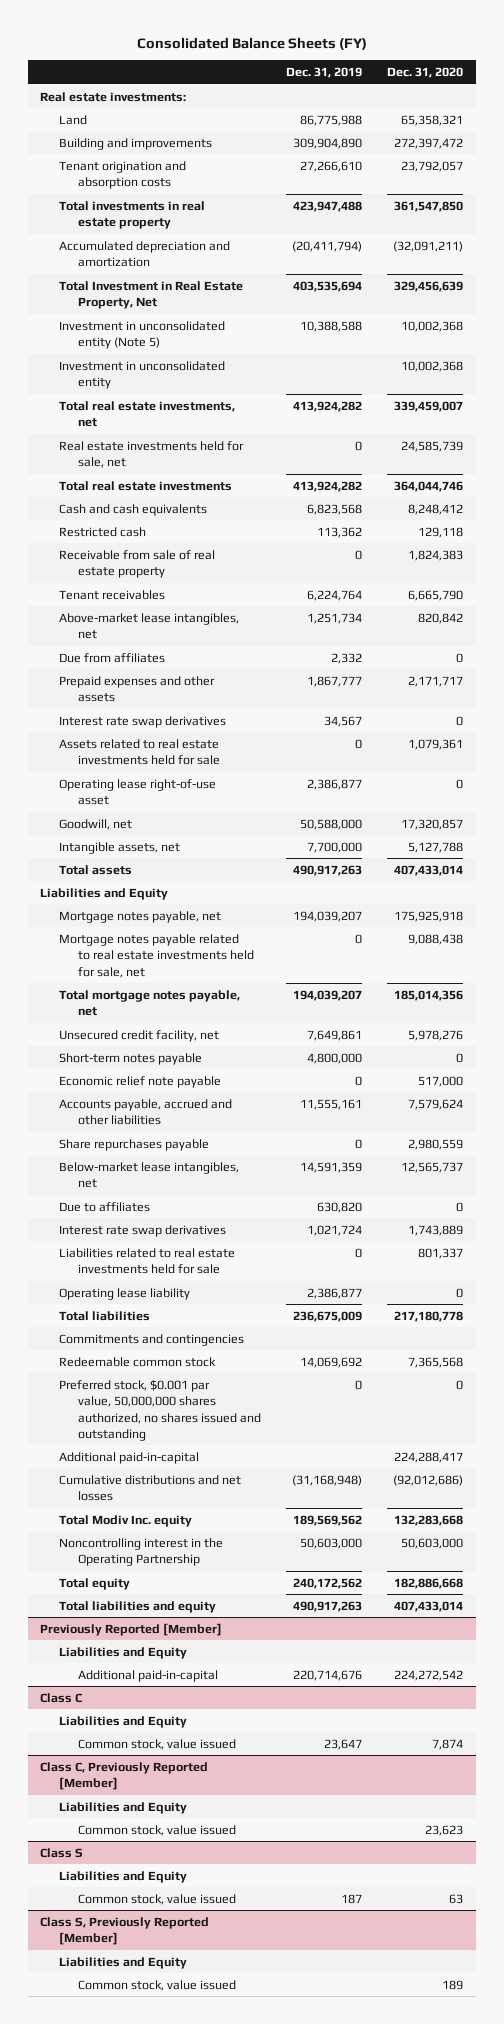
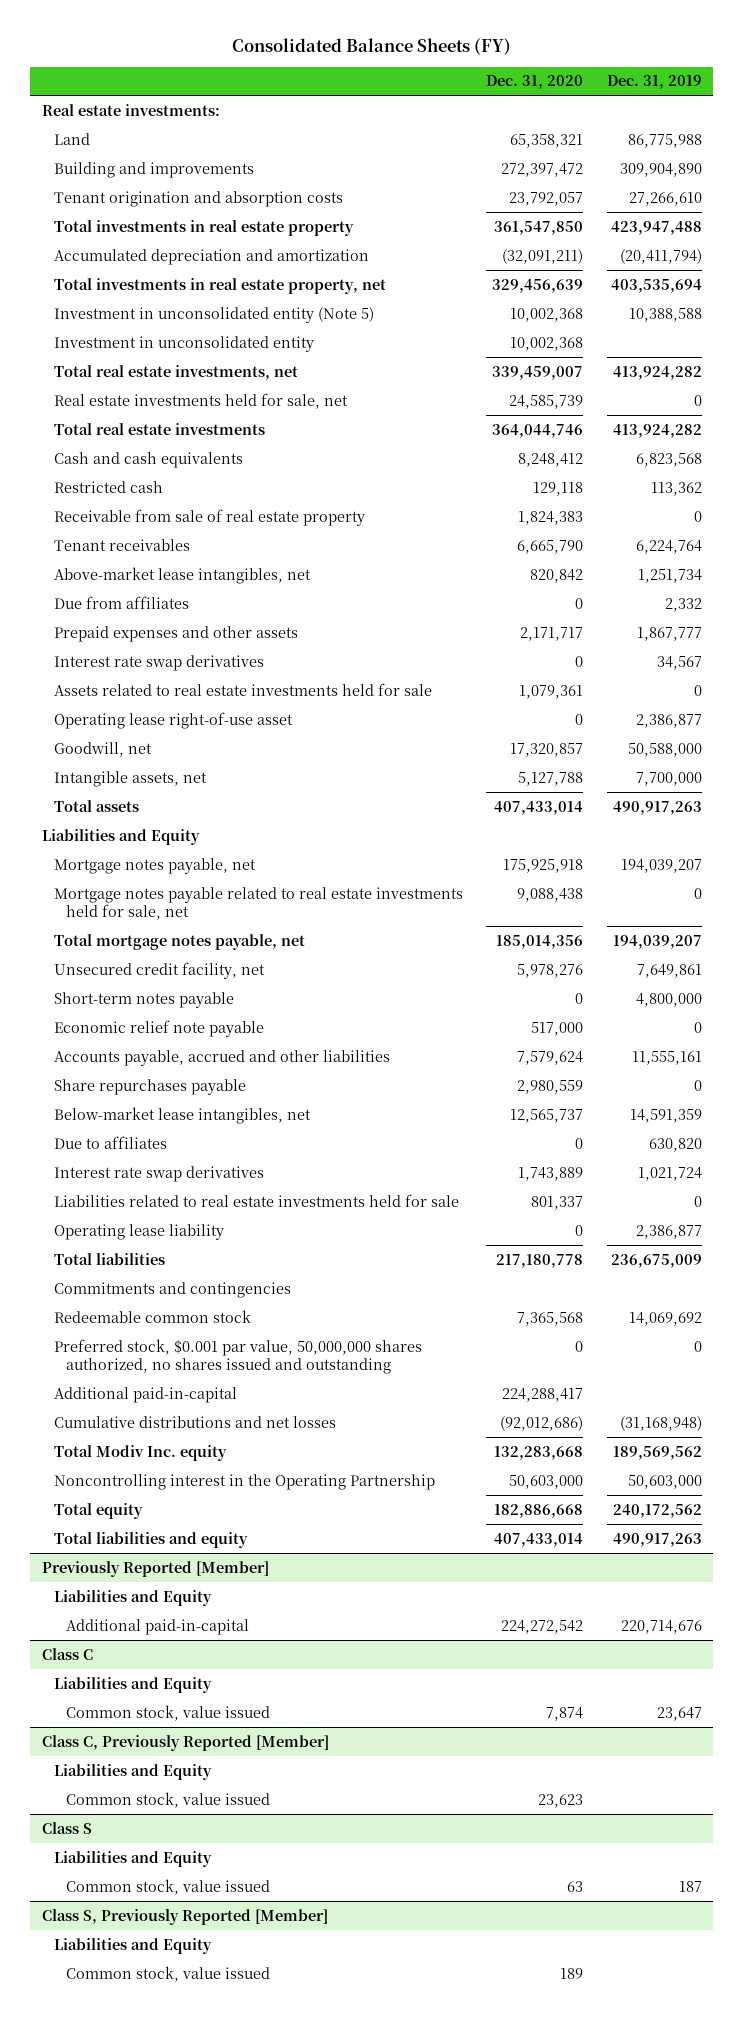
[59,280,244,310] Total Investment in Real Estate Property, Net -> [53,277,386,294] Total investments in real estate property, net

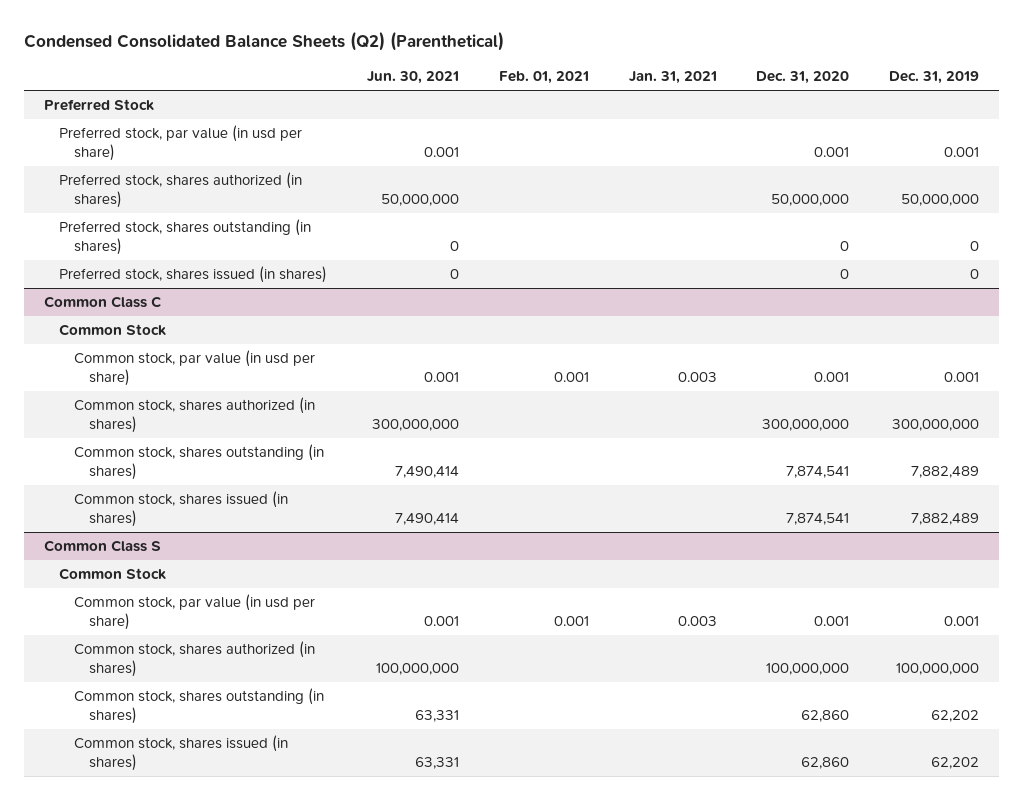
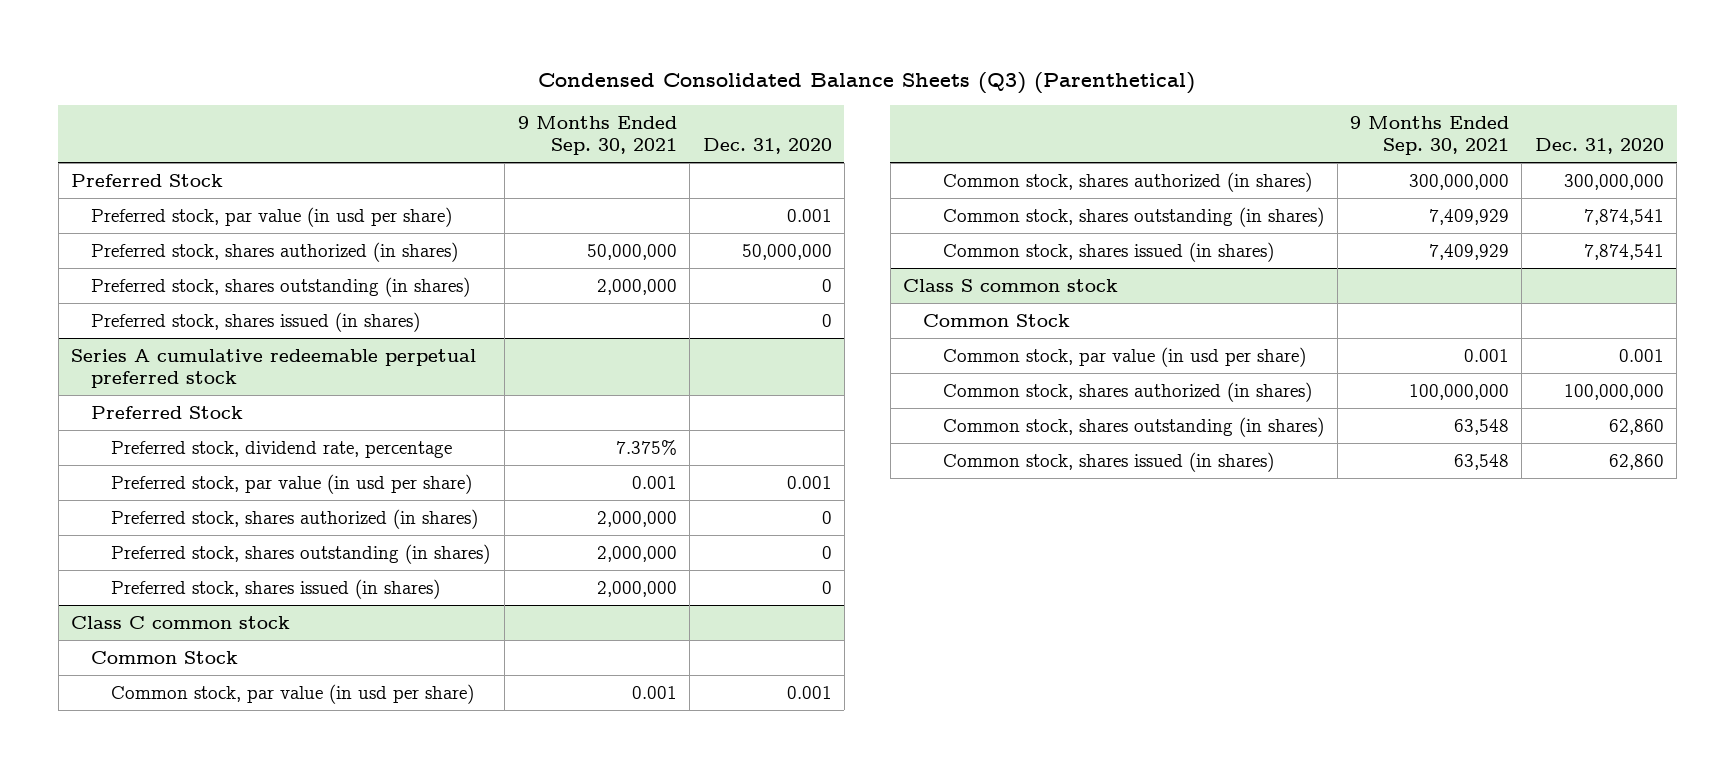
[24,31,505,52] Condensed Consolidated Balance Sheets (Q2) (Parenthetical) -> [538,71,1196,94] Condensed Consolidated Balance Sheets (Q3) (Parenthetical)
[366,71,459,85] Jun. 30, 2021 -> none
[498,71,589,85] Feb. 01, 2021 -> none
[628,71,717,85] Jan. 31, 2021 -> none
[889,71,980,85] Dec. 31, 2019 -> none
none -> [517,115,677,156] 9 Months Ended Sep. 30, 2021
none -> [70,348,476,389] Series A cumulative redeemable perpetual preferred stock
none -> [90,405,243,419] Preferred Stock
none -> [110,440,452,458] Preferred stock, dividend rate, percentage
none -> [110,473,472,494] Preferred stock, par value (in usd per share)
none -> [110,508,478,529] Preferred stock, shares authorized (in shares)
none -> [110,543,490,564] Preferred stock, shares outstanding (in shares)
none -> [110,578,440,599] Preferred stock, shares issued (in shares)
[44,296,163,309] Common Class C -> [70,615,290,629] Class C common stock
[44,540,162,553] Common Class S -> [903,278,1119,292] Class S common stock

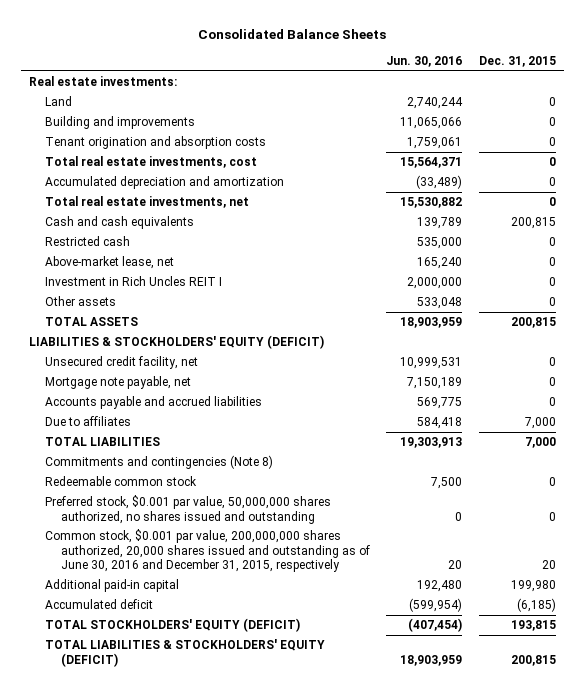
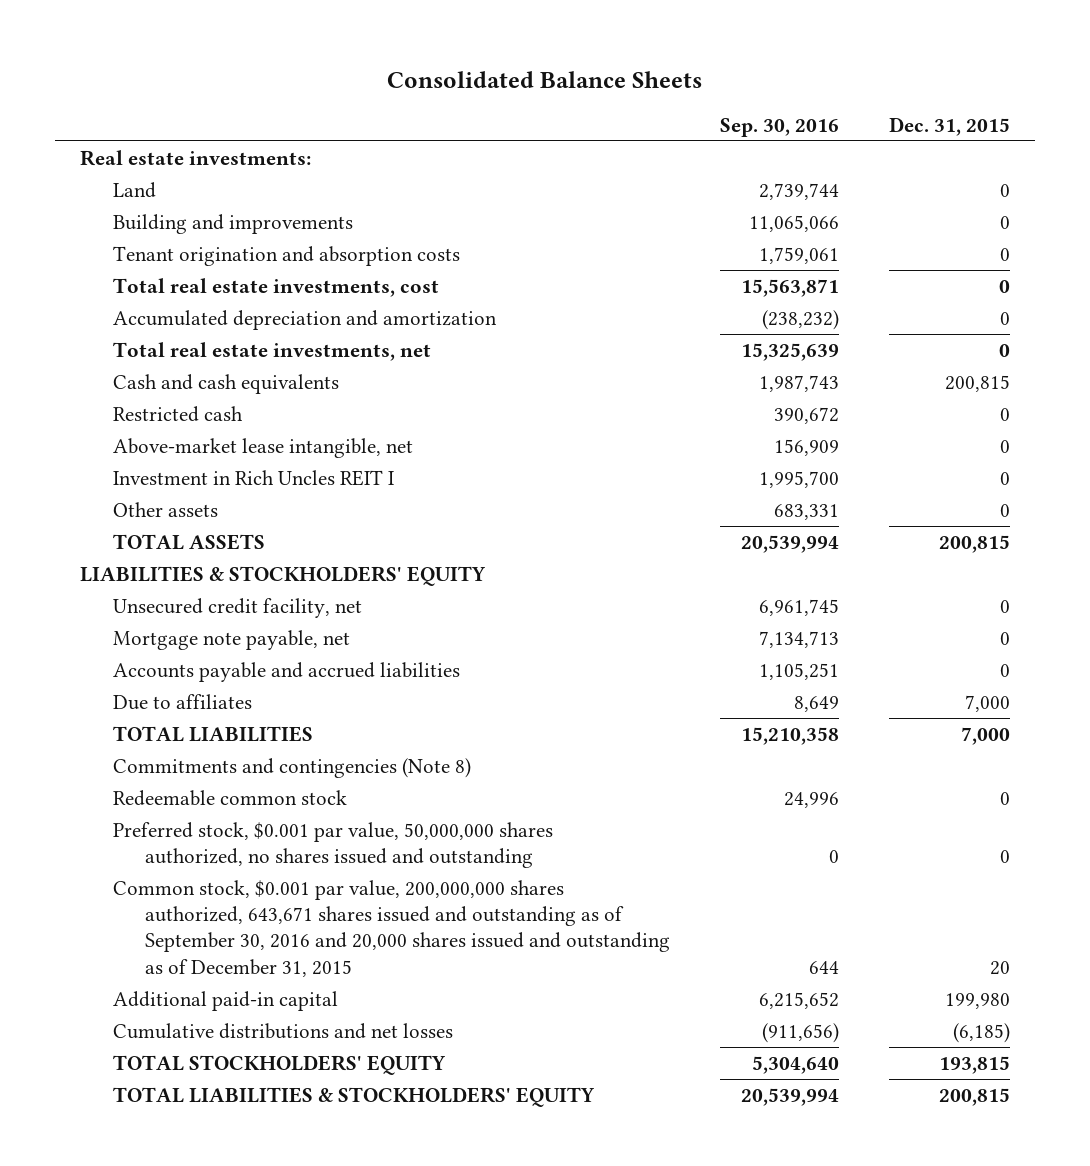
[386,55,463,67] Jun. 30, 2016 -> none
none -> [720,117,840,137] Sep. 30, 2016
[44,256,174,270] Above-market lease, net -> [112,437,413,458] Above-market lease intangible, net
[28,335,324,350] LIABILITIES & STOCKHOLDERS' EQUITY (DEFICIT) -> [80,565,487,586] LIABILITIES & STOCKHOLDERS' EQUITY
[44,529,370,573] Common stock, $0.001 par value, 200,000,000 shares authorized, 20,000 shares issued and outstanding as of June 30, 2016 and December 31, 2015, respectively -> [112,879,671,977] Common stock, $0.001 par value, 200,000,000 shares authorized, 643,671 shares issued and outstanding as of September 30, 2016 and 20,000 shares issued and outstanding as of December 31, 2015
[44,599,153,610] Accumulated deficit -> [112,1022,453,1039] Cumulative distributions and net losses
[44,618,300,633] TOTAL STOCKHOLDERS' EQUITY (DEFICIT) -> [112,1054,446,1075] TOTAL STOCKHOLDERS' EQUITY
[44,639,325,667] TOTAL LIABILITIES & STOCKHOLDERS' EQUITY (DEFICIT) -> [112,1086,595,1107] TOTAL LIABILITIES & STOCKHOLDERS' EQUITY

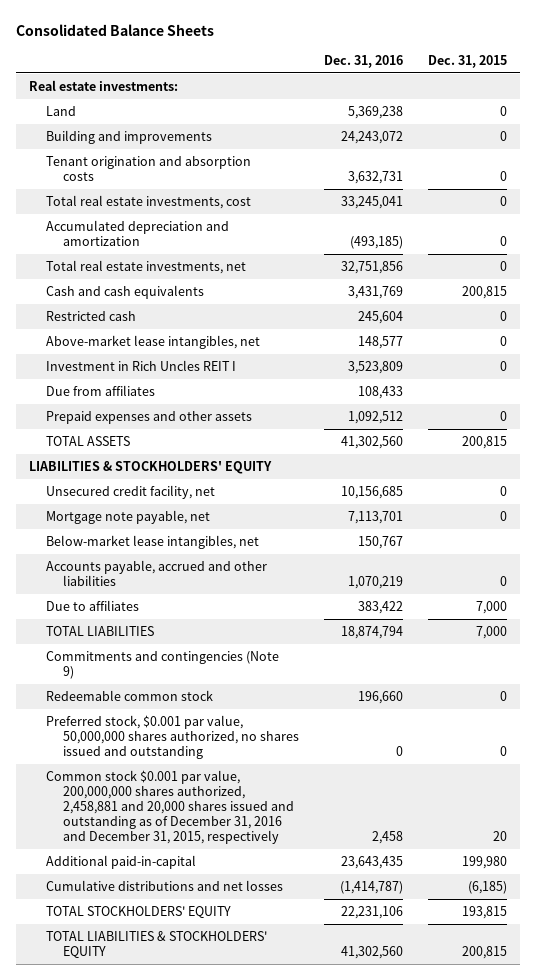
[720,117,840,137] Sep. 30, 2016 -> none
none -> [323,54,403,68] Dec. 31, 2016
[112,437,413,458] Above-market lease intangible, net -> [45,334,260,349] Above-market lease intangibles, net
[112,501,218,517] Other assets -> none
none -> [45,384,155,396] Due from affiliates
none -> [45,410,252,424] Prepaid expenses and other assets
none -> [45,534,259,549] Below-market lease intangibles, net
[112,661,460,682] Accounts payable and accrued liabilities -> [45,559,267,586] Accounts payable, accrued and other liabilities
[112,757,471,778] Commitments and contingencies (Note 8) -> [45,650,279,679] Commitments and contingencies (Note 9)
[112,879,671,977] Common stock, $0.001 par value, 200,000,000 shares authorized, 643,671 shares issued and outstanding as of September 30, 2016 and 20,000 shares issued and outstanding as of December 31, 2015 -> [45,769,294,844] Common stock $0.001 par value, 200,000,000 shares authorized, 2,458,881 and 20,000 shares issued and outstanding as of December 31, 2016 and December 31, 2015, respectively
[112,990,338,1011] Additional paid-in capital -> [45,854,196,869] Additional paid-in-capital

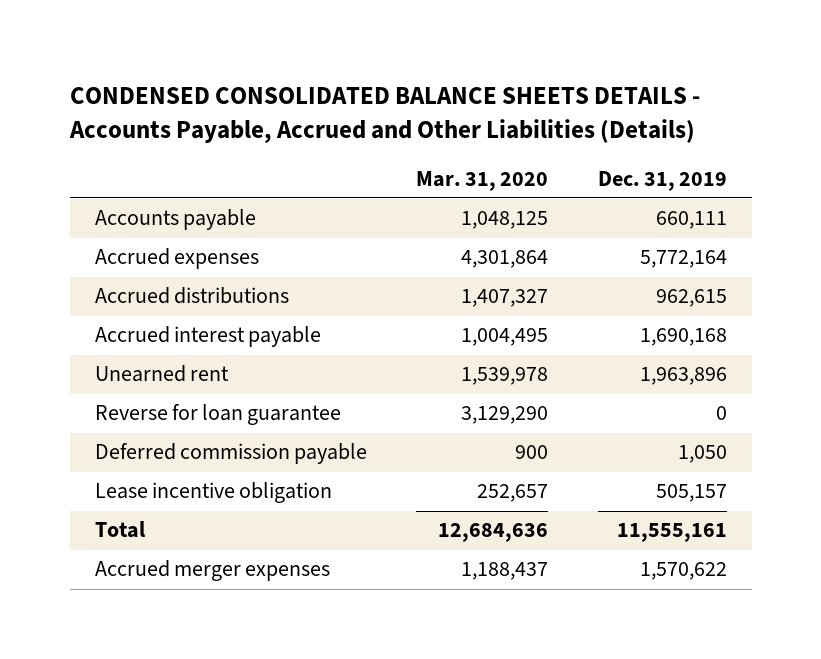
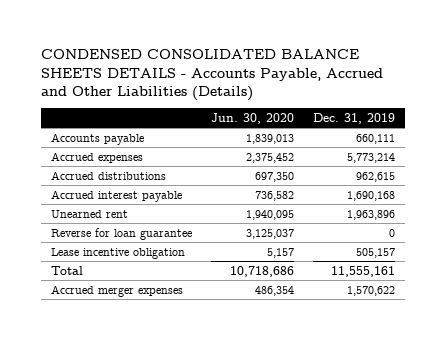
[416,170,549,191] Mar. 31, 2020 -> none
none -> [210,112,294,124] Jun. 30, 2020
[639,250,727,269] 5,772,164 -> [346,152,395,163] 5,773,214
[94,443,367,465] Deferred commission payable -> none

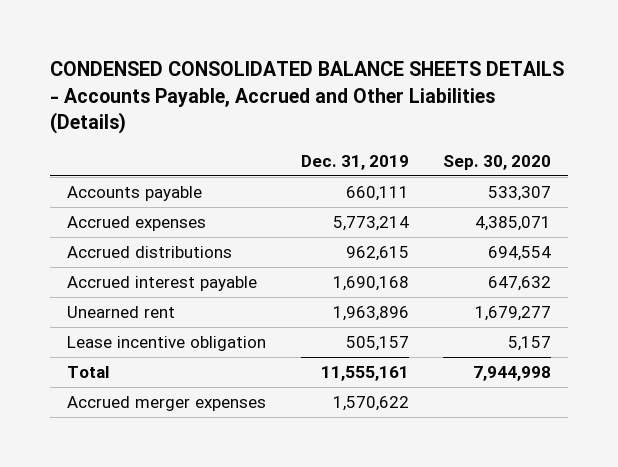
[210,112,294,124] Jun. 30, 2020 -> none
none -> [443,154,552,170] Sep. 30, 2020
[50,227,192,240] Reverse for loan guarantee -> none

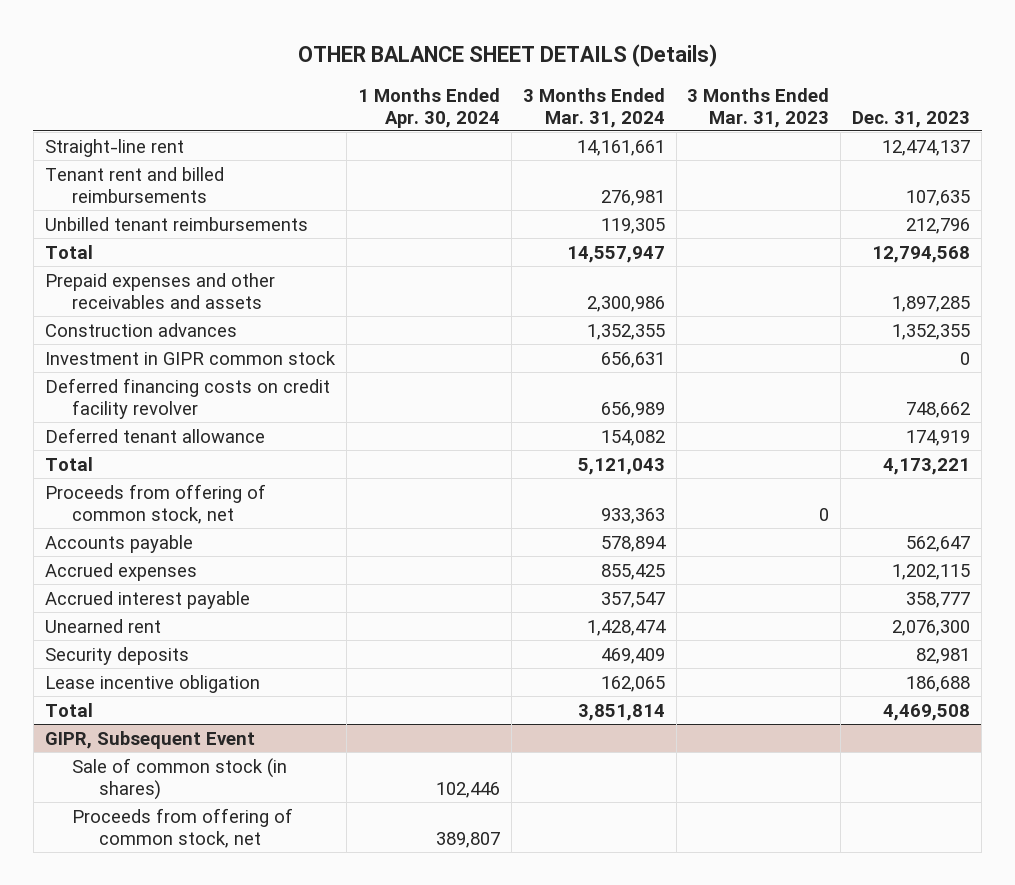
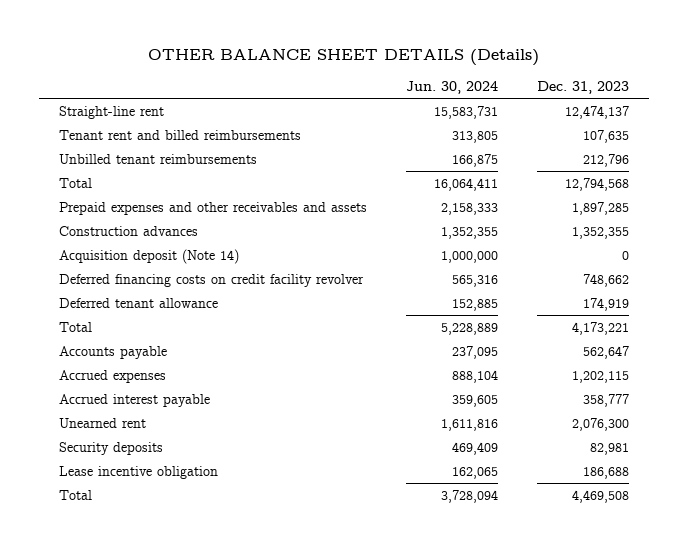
[357,87,500,128] 1 Months Ended Apr. 30, 2024 -> none
[522,87,665,128] 3 Months Ended Mar. 31, 2024 -> none
[687,87,830,128] 3 Months Ended Mar. 31, 2023 -> none
none -> [405,80,498,94] Jun. 30, 2024
[44,350,336,365] Investment in GIPR common stock -> none
none -> [58,248,239,264] Acquisition deposit (Note 14)
[44,483,266,524] Proceeds from offering of common stock, net -> none
[44,730,255,749] GIPR, Subsequent Event -> none
[71,757,287,800] Sale of common stock (in shares) -> none
[71,807,293,848] Proceeds from offering of common stock, net -> none

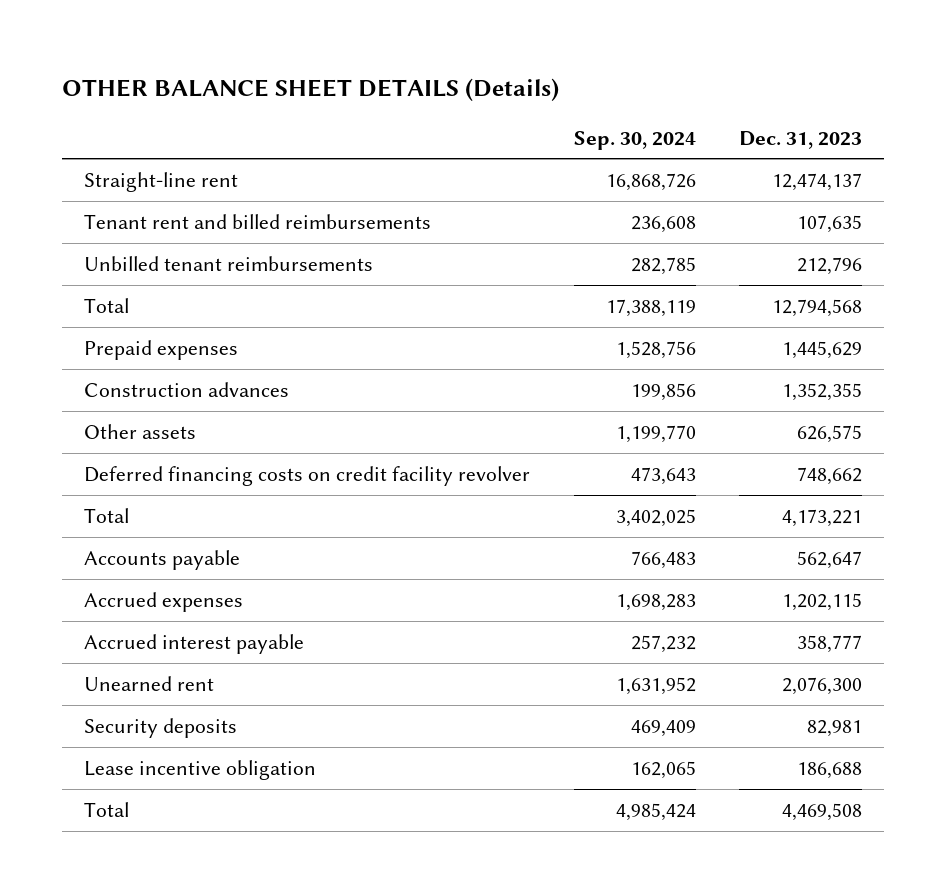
[405,80,498,94] Jun. 30, 2024 -> none
none -> [573,130,696,150] Sep. 30, 2024
[58,201,367,215] Prepaid expenses and other receivables and assets -> [84,339,239,360] Prepaid expenses
[572,201,630,215] 1,897,285 -> [782,340,863,359] 1,445,629
[58,248,239,264] Acquisition deposit (Note 14) -> none
none -> [84,423,197,439] Other assets
[58,297,218,308] Deferred tenant allowance -> none

